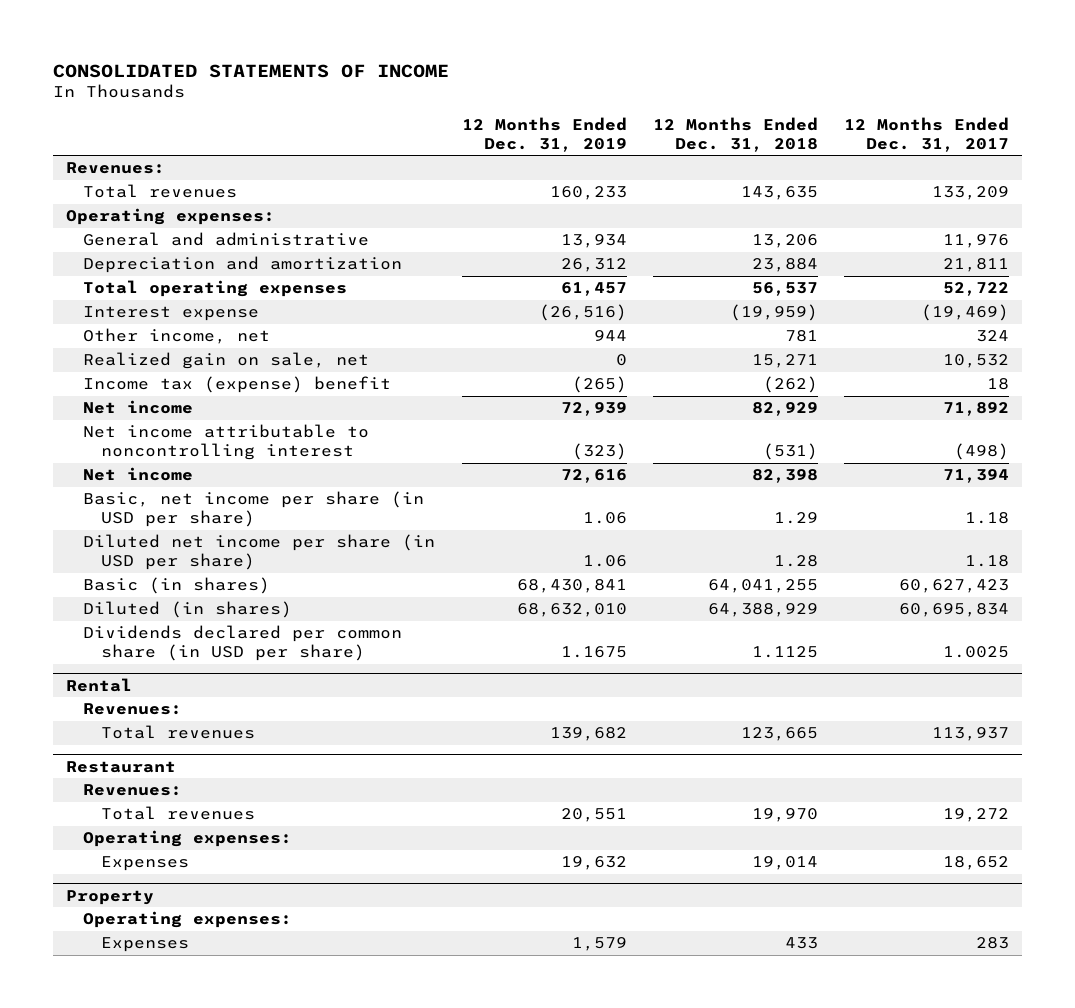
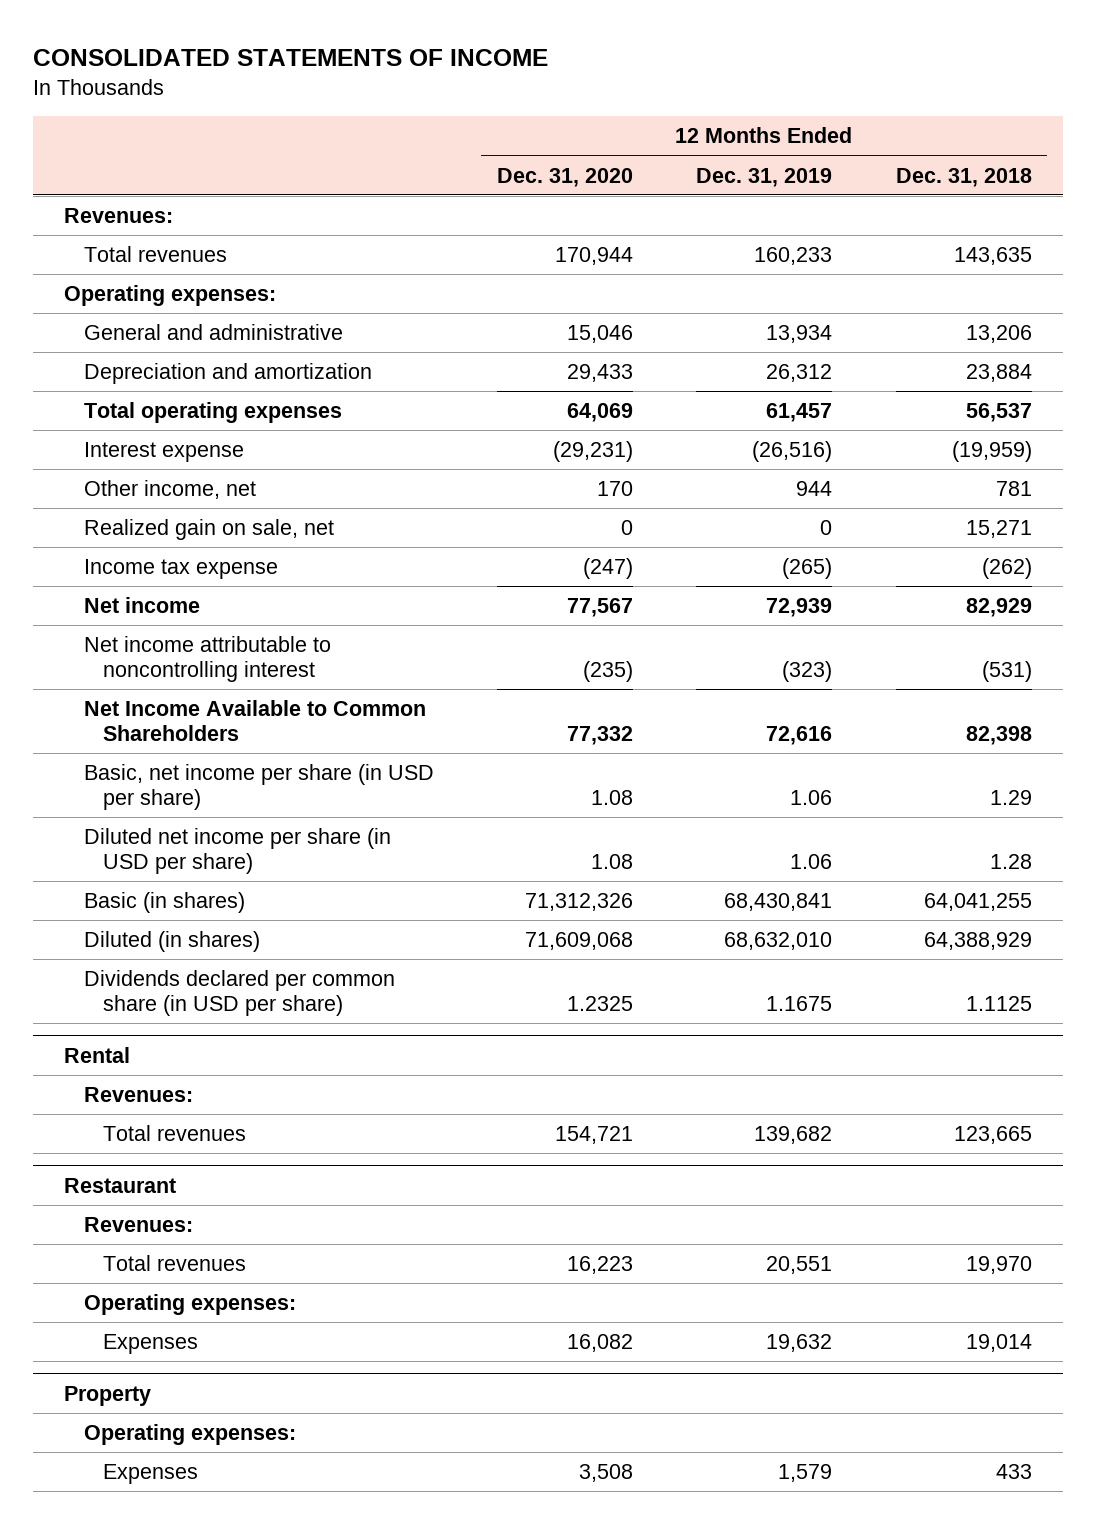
[843,116,1009,152] 12 Months Ended Dec. 31, 2017 -> none
none -> [496,167,633,187] Dec. 31, 2020
[83,376,392,394] Income tax (expense) benefit -> [83,559,278,580] Income tax expense
[83,467,194,482] Net income -> [83,700,426,741] Net Income Available to Common Shareholders

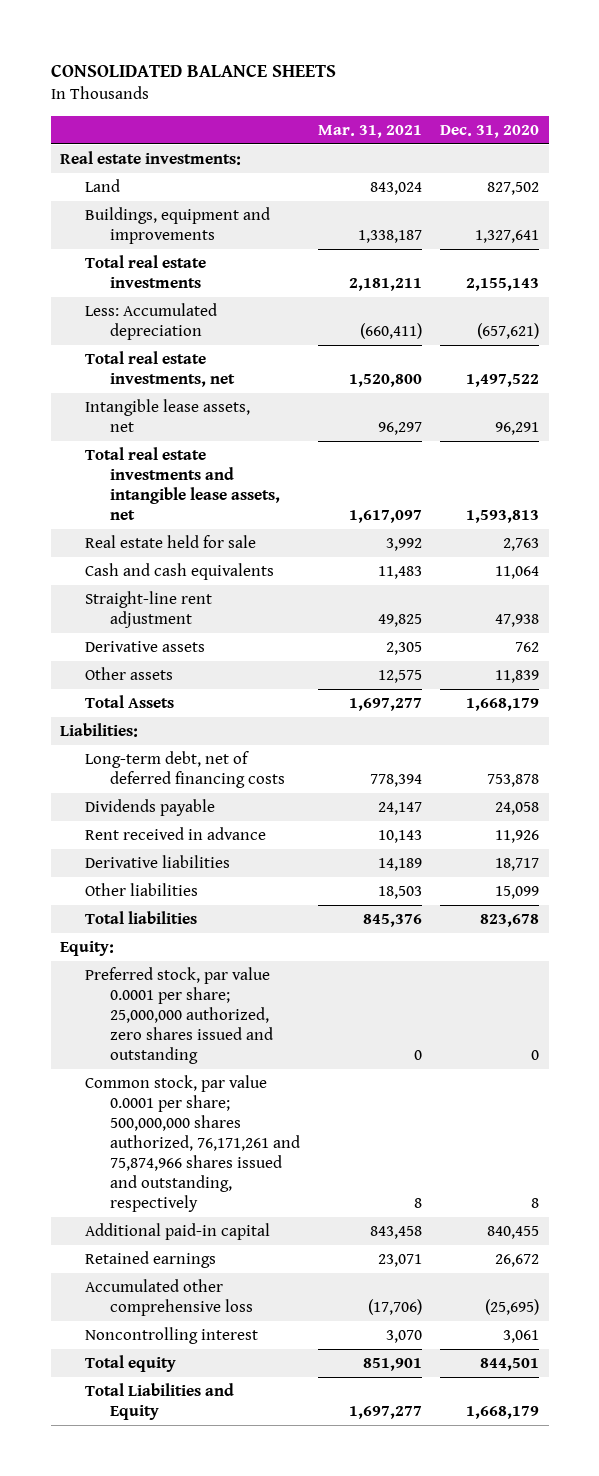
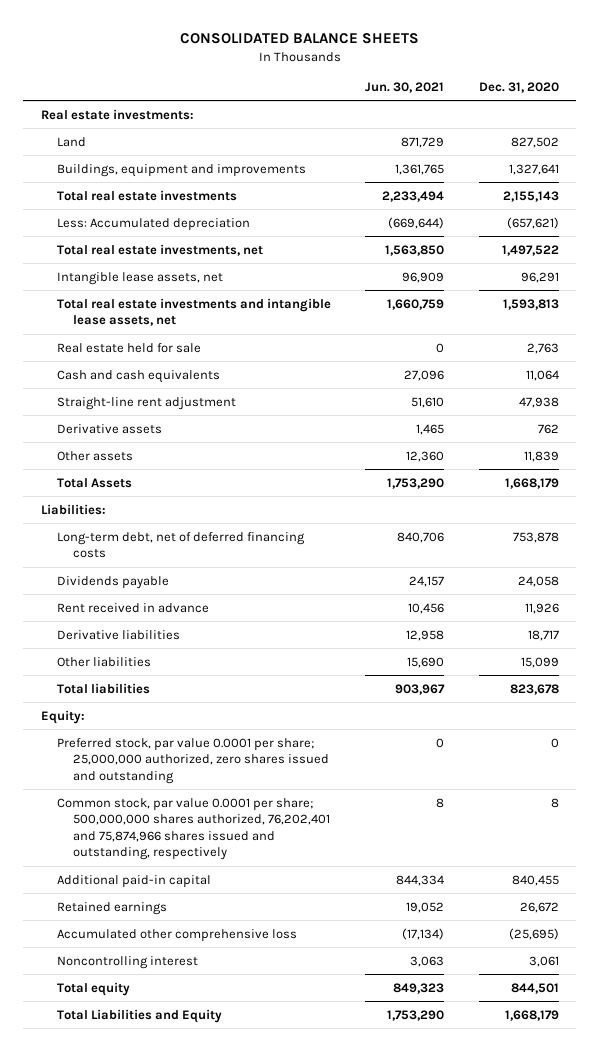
[318,125,423,139] Mar. 31, 2021 -> none
none -> [365,81,445,93] Jun. 30, 2021
[85,1075,301,1213] Common stock, par value 0.0001 per share; 500,000,000 shares authorized, 76,171,261 and 75,874,966 shares issued and outstanding, respectively -> [56,797,330,861] Common stock, par value 0.0001 per share; 500,000,000 shares authorized, 76,202,401 and 75,874,966 shares issued and outstanding, respectively

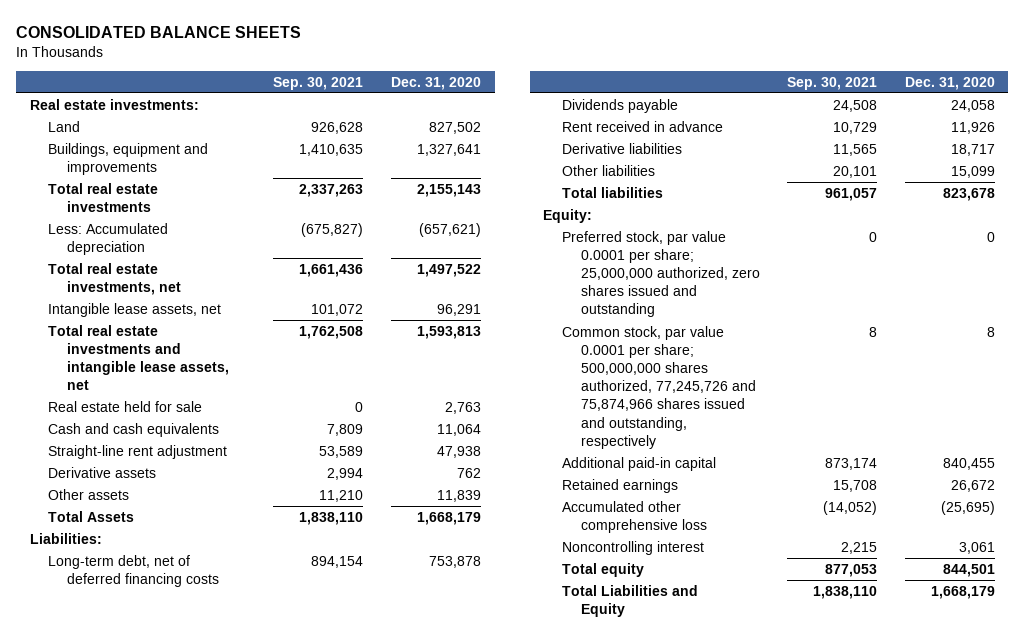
[365,81,445,93] Jun. 30, 2021 -> none
none -> [273,76,364,90] Sep. 30, 2021
[56,797,330,861] Common stock, par value 0.0001 per share; 500,000,000 shares authorized, 76,202,401 and 75,874,966 shares issued and outstanding, respectively -> [562,325,756,449] Common stock, par value 0.0001 per share; 500,000,000 shares authorized, 77,245,726 and 75,874,966 shares issued and outstanding, respectively

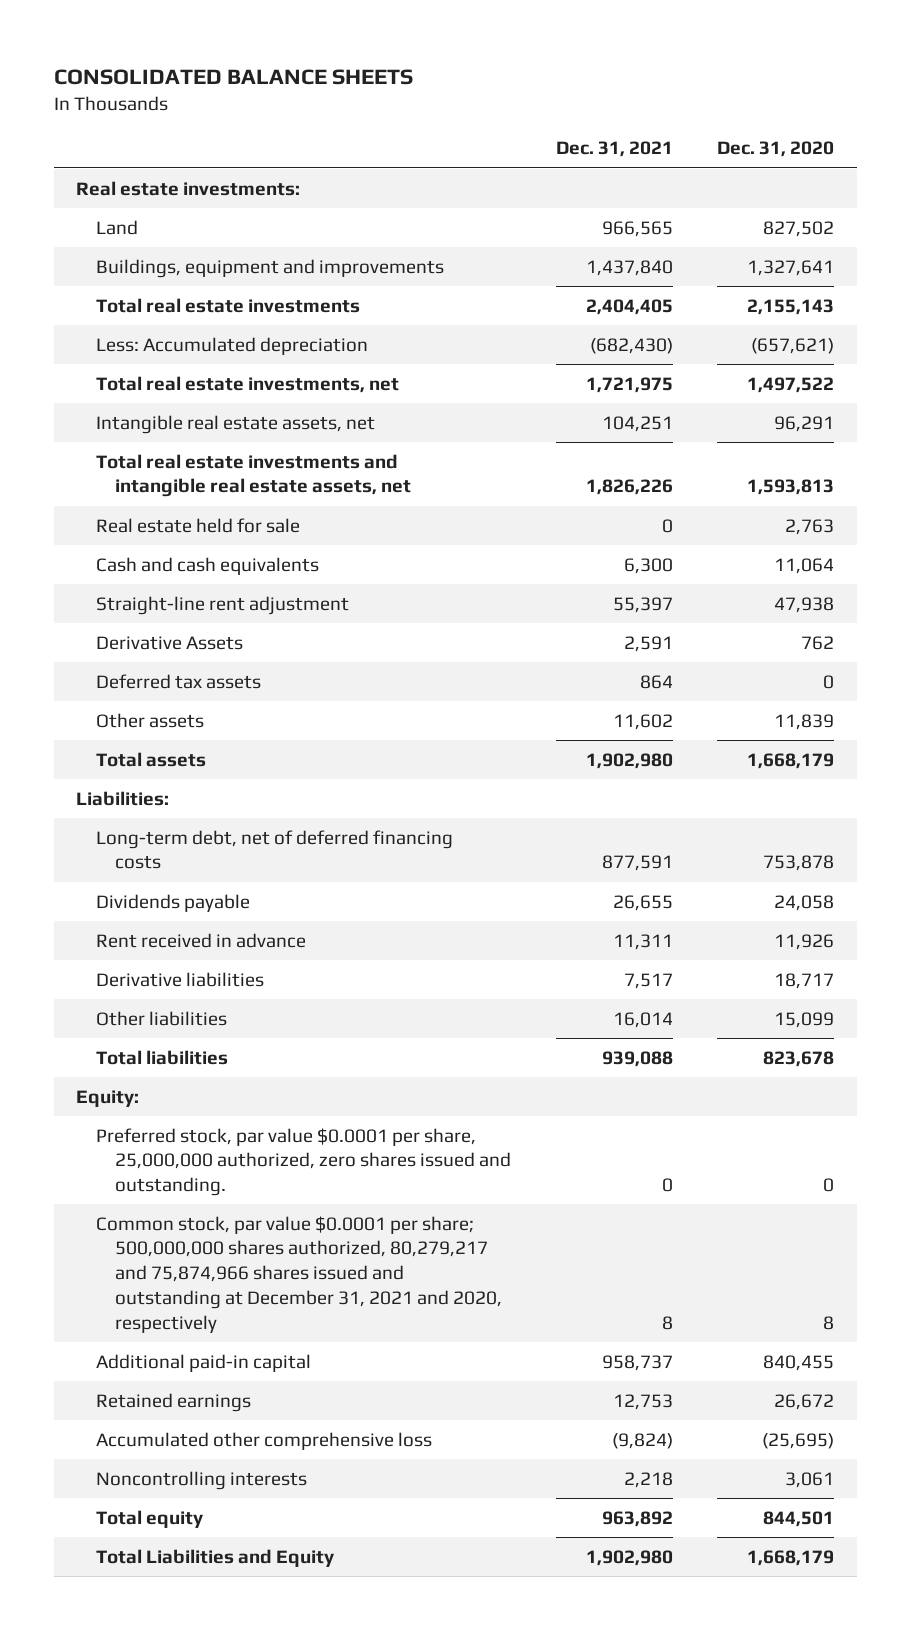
[273,76,364,90] Sep. 30, 2021 -> none
none -> [555,141,673,158] Dec. 31, 2021
[48,302,222,317] Intangible lease assets, net -> [95,414,375,434] Intangible real estate assets, net
[48,324,230,391] Total real estate investments and intangible lease assets, net -> [95,453,411,498] Total real estate investments and intangible real estate assets, net
[48,466,157,478] Derivative assets -> [95,635,243,650] Derivative Assets
none -> [95,673,261,689] Deferred tax assets
[48,510,135,522] Total Assets -> [95,751,206,767] Total assets
[562,230,760,318] Preferred stock, par value 0.0001 per share; 25,000,000 authorized, zero shares issued and outstanding -> [95,1127,511,1197] Preferred stock, par value $0.0001 per share, 25,000,000 authorized, zero shares issued and outstanding.
[562,325,756,449] Common stock, par value 0.0001 per share; 500,000,000 shares authorized, 77,245,726 and 75,874,966 shares issued and outstanding, respectively -> [95,1215,502,1333] Common stock, par value $0.0001 per share; 500,000,000 shares authorized, 80,279,217 and 75,874,966 shares issued and outstanding at December 31, 2021 and 2020, respectively
[562,540,705,555] Noncontrolling interest -> [95,1470,307,1490] Noncontrolling interests

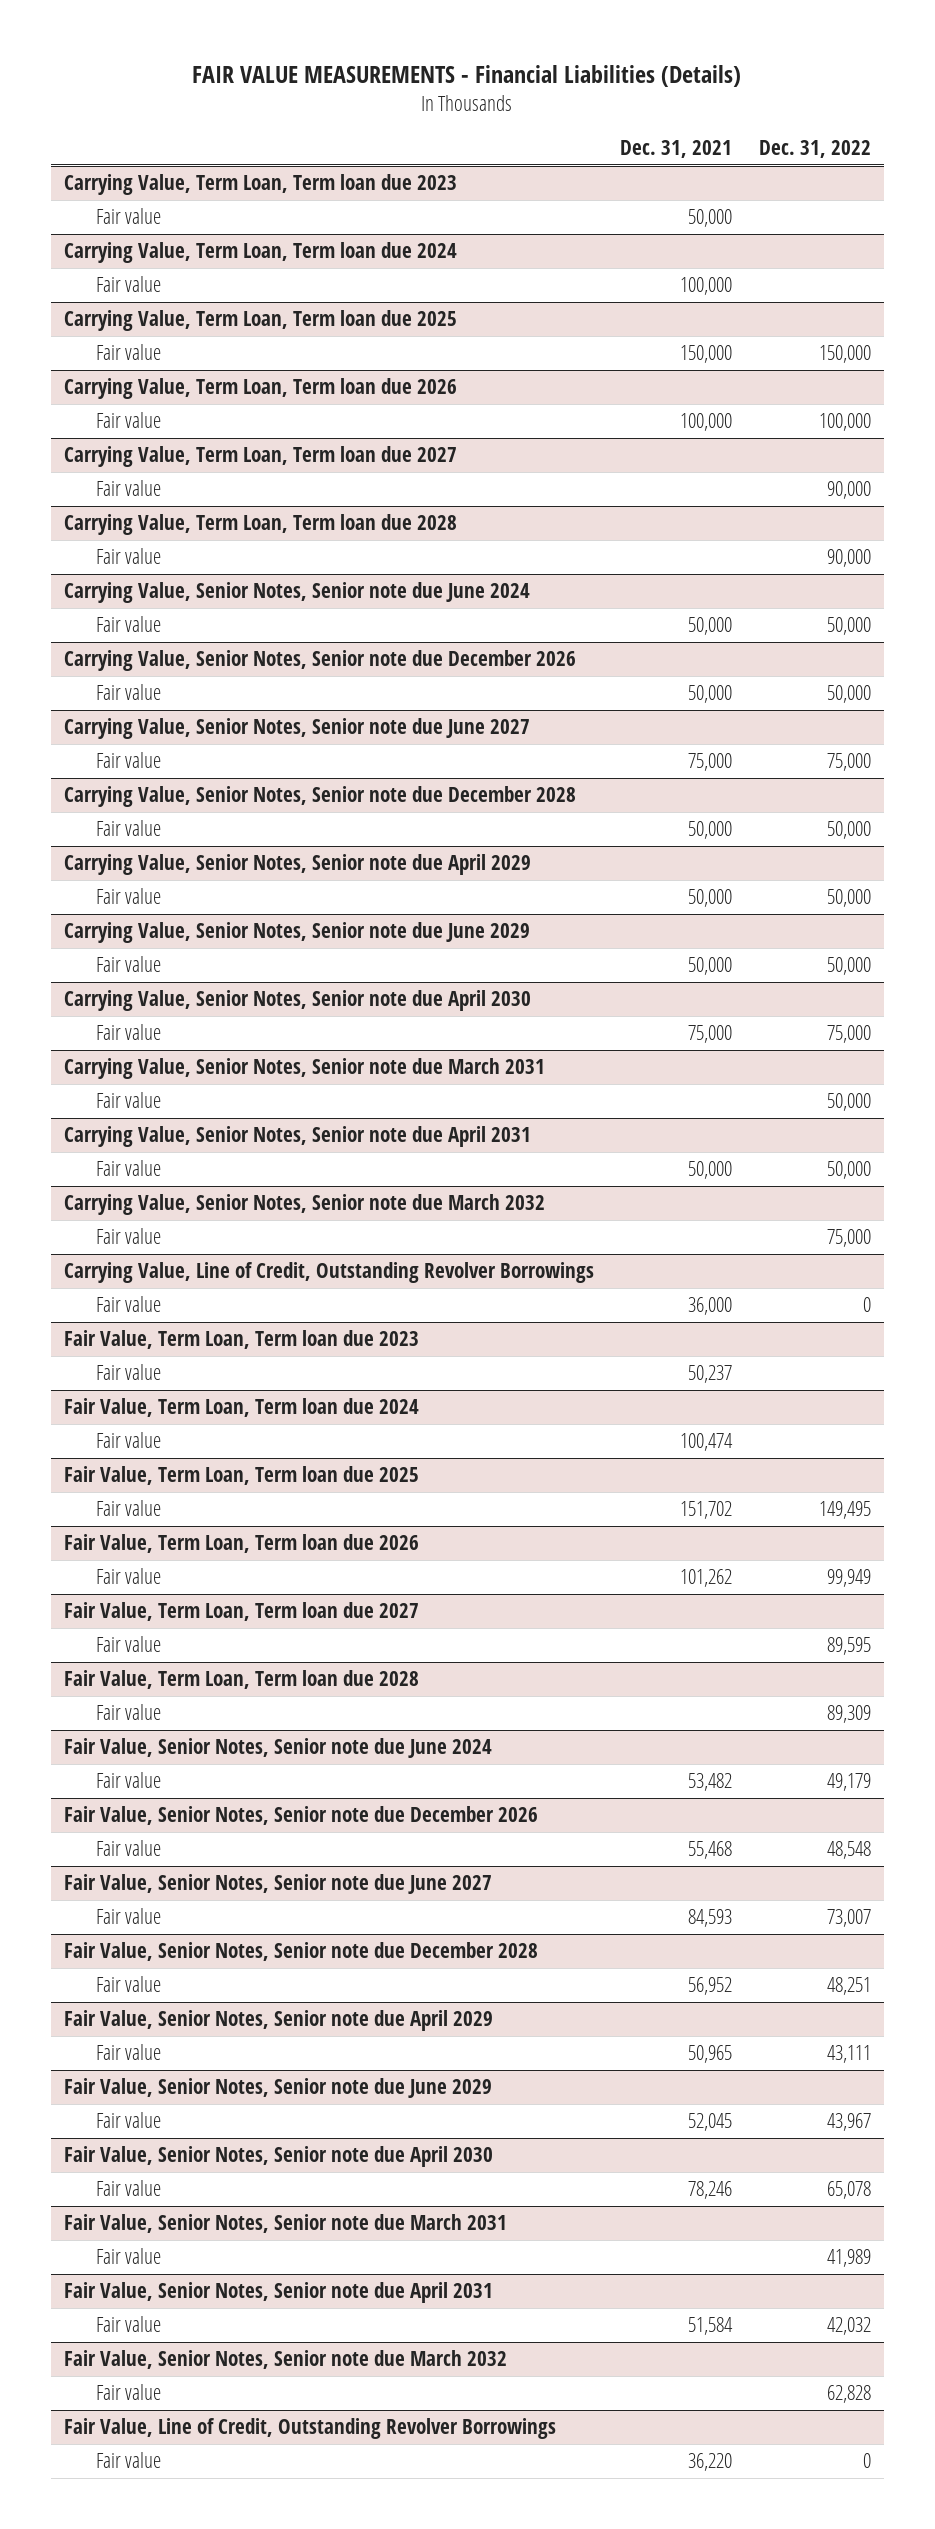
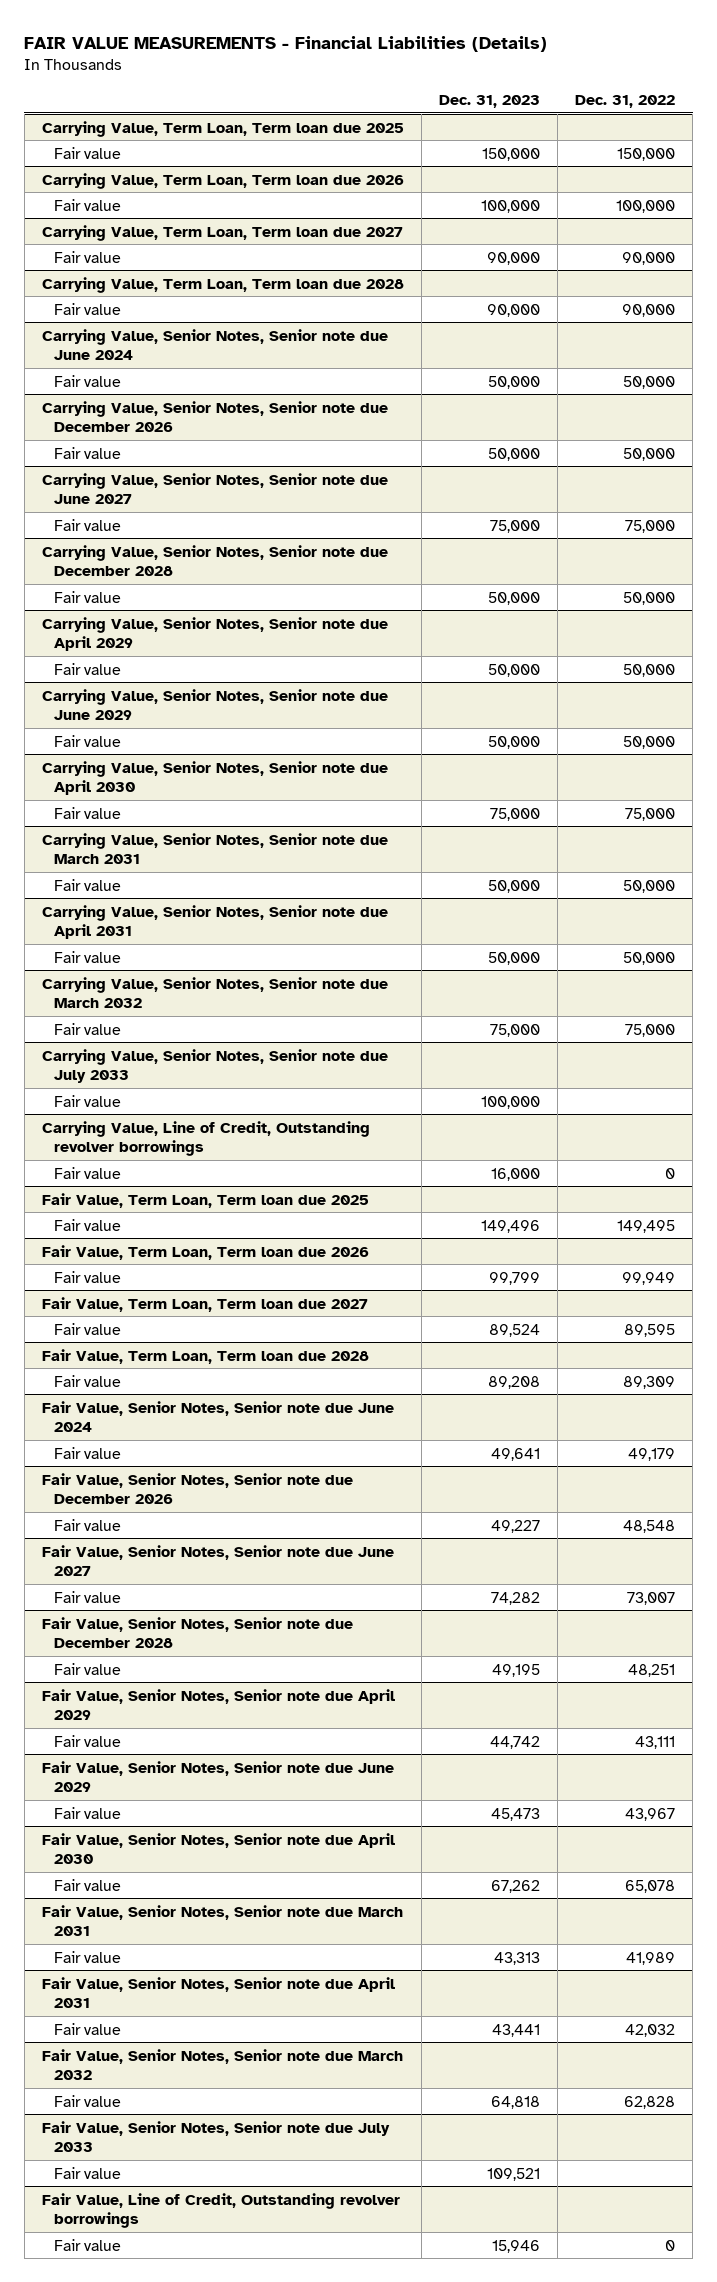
[620,140,733,159] Dec. 31, 2021 -> none
none -> [439,94,541,108] Dec. 31, 2023
[63,174,457,196] Carrying Value, Term Loan, Term loan due 2023 -> none
[95,208,161,225] Fair value -> none
[63,242,457,264] Carrying Value, Term Loan, Term loan due 2024 -> none
[95,276,161,293] Fair value -> none
[63,1262,594,1284] Carrying Value, Line of Credit, Outstanding Revolver Borrowings -> none
[95,1296,161,1313] Fair value -> none
[63,1330,419,1350] Fair Value, Term Loan, Term loan due 2023 -> none
[95,1364,161,1381] Fair value -> none
[63,1398,419,1418] Fair Value, Term Loan, Term loan due 2024 -> none
none -> [41,1048,388,1084] Carrying Value, Senior Notes, Senior note due July 2033
none -> [41,1120,370,1157] Carrying Value, Line of Credit, Outstanding revolver borrowings
none -> [53,1166,121,1179] Fair value
none -> [41,2120,390,2153] Fair Value, Senior Notes, Senior note due July 2033
none -> [53,2166,121,2179] Fair value
[63,2418,556,2440] Fair Value, Line of Credit, Outstanding Revolver Borrowings -> [41,2192,400,2229] Fair Value, Line of Credit, Outstanding revolver borrowings

